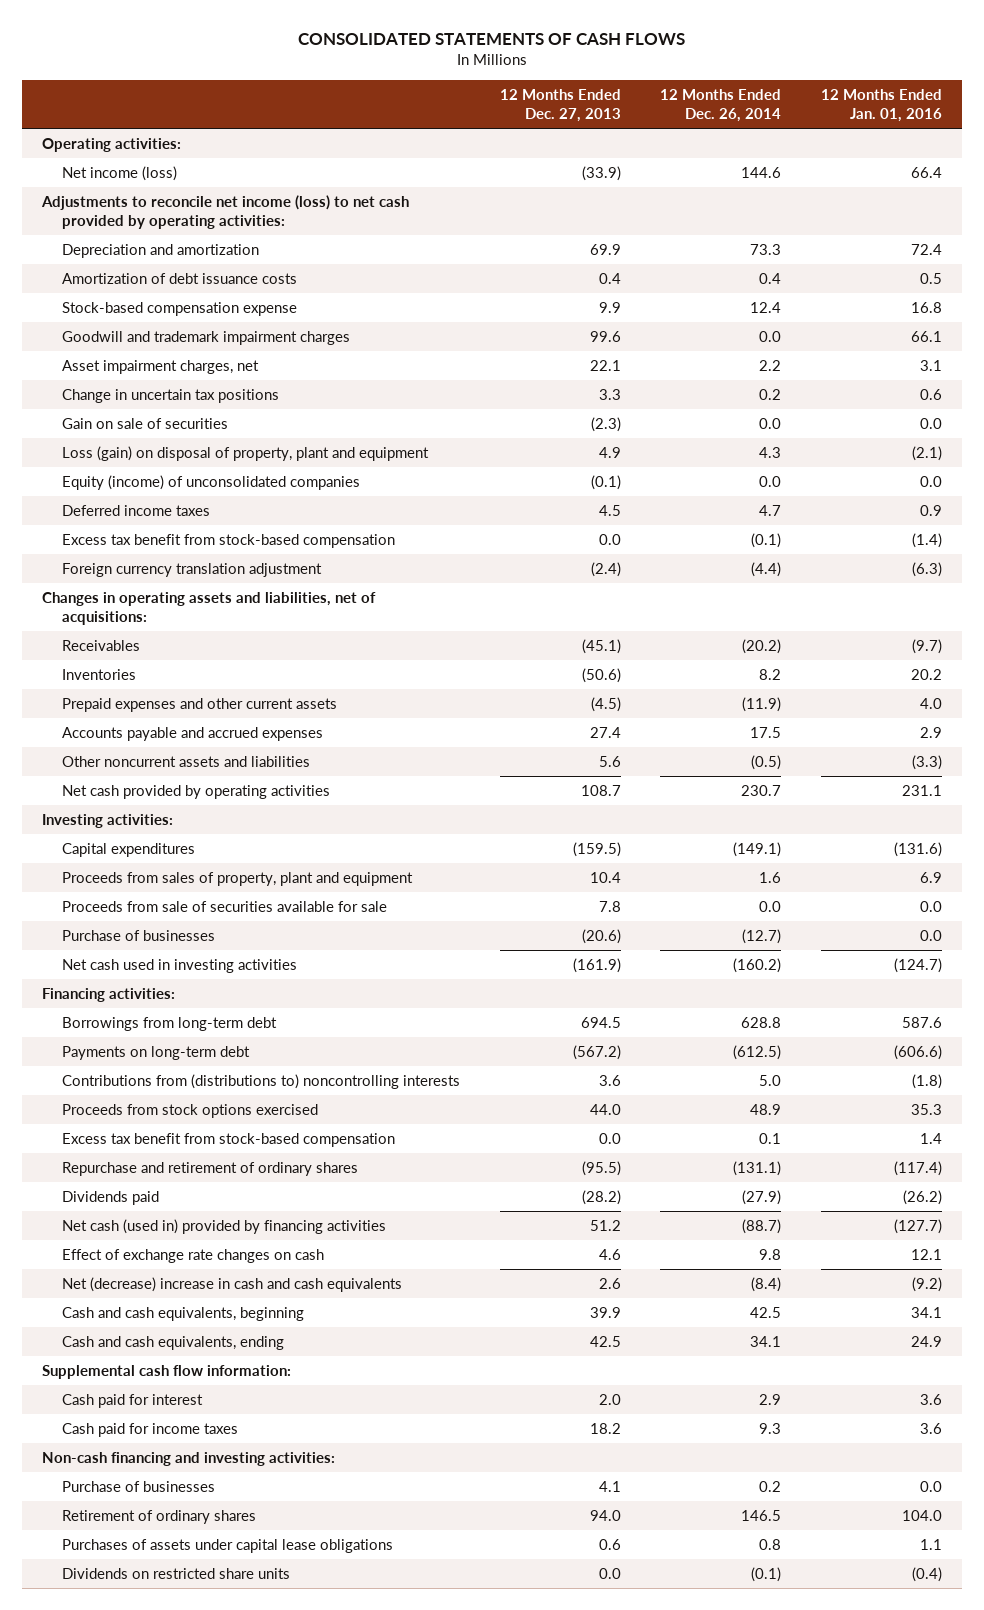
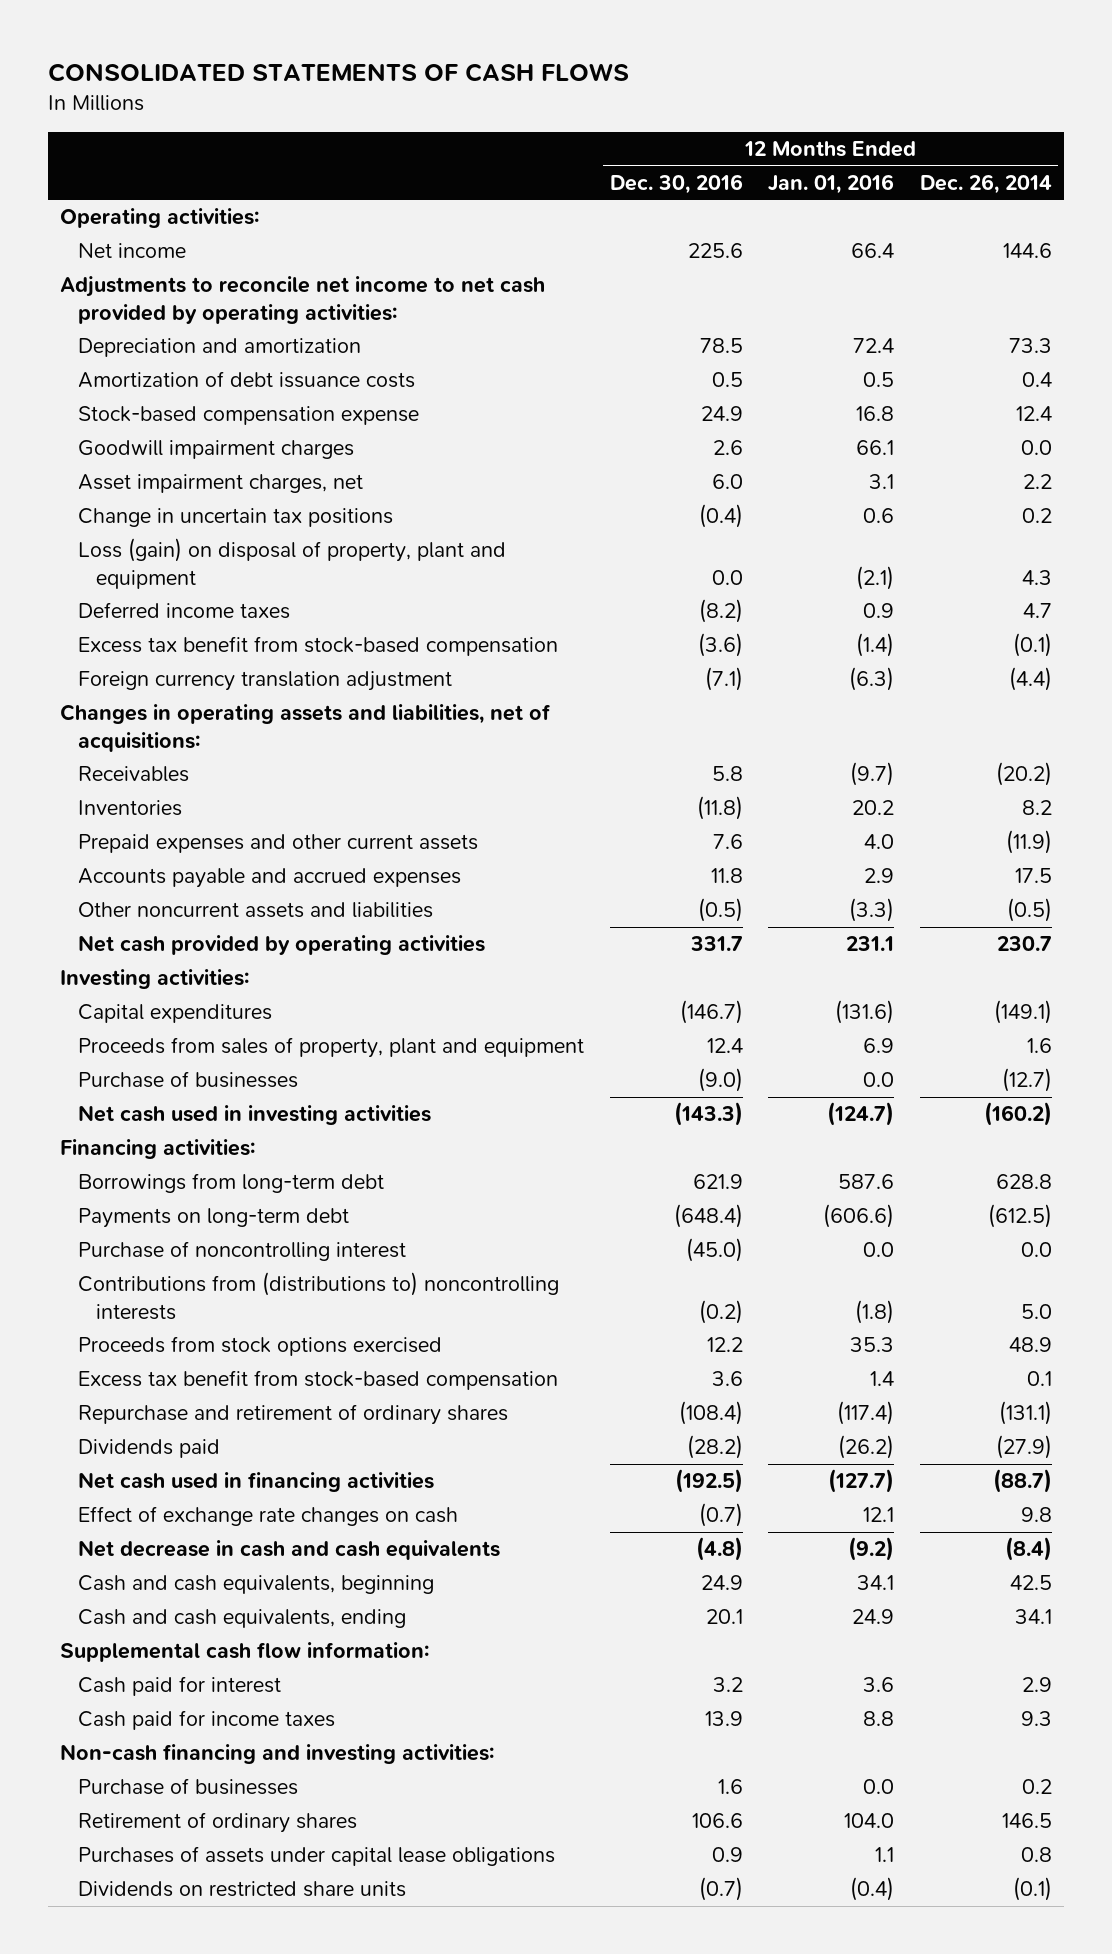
[499,89,621,123] 12 Months Ended Dec. 27, 2013 -> none
none -> [609,173,743,194] Dec. 30, 2016
[61,165,177,181] Net income (loss) -> [78,243,187,259] Net income
[41,194,410,229] Adjustments to reconcile net income (loss) to net cash provided by operating activities: -> [60,276,546,324] Adjustments to reconcile net income to net cash provided by operating activities:
[61,330,350,345] Goodwill and trademark impairment charges -> [78,440,355,460] Goodwill impairment charges
[61,417,228,429] Gain on sale of securities -> none
[61,474,360,490] Equity (income) of unconsolidated companies -> none
[61,900,387,912] Proceeds from sale of securities available for sale -> none
none -> [78,1241,407,1262] Purchase of noncontrolling interest
[61,1218,386,1234] Net cash (used in) provided by financing activities -> [78,1472,435,1493] Net cash used in financing activities
[61,1276,402,1292] Net (decrease) increase in cash and cash equivalents -> [78,1540,501,1561] Net decrease in cash and cash equivalents
[920,1422,943,1434] 3.6 -> [863,1711,895,1727] 8.8

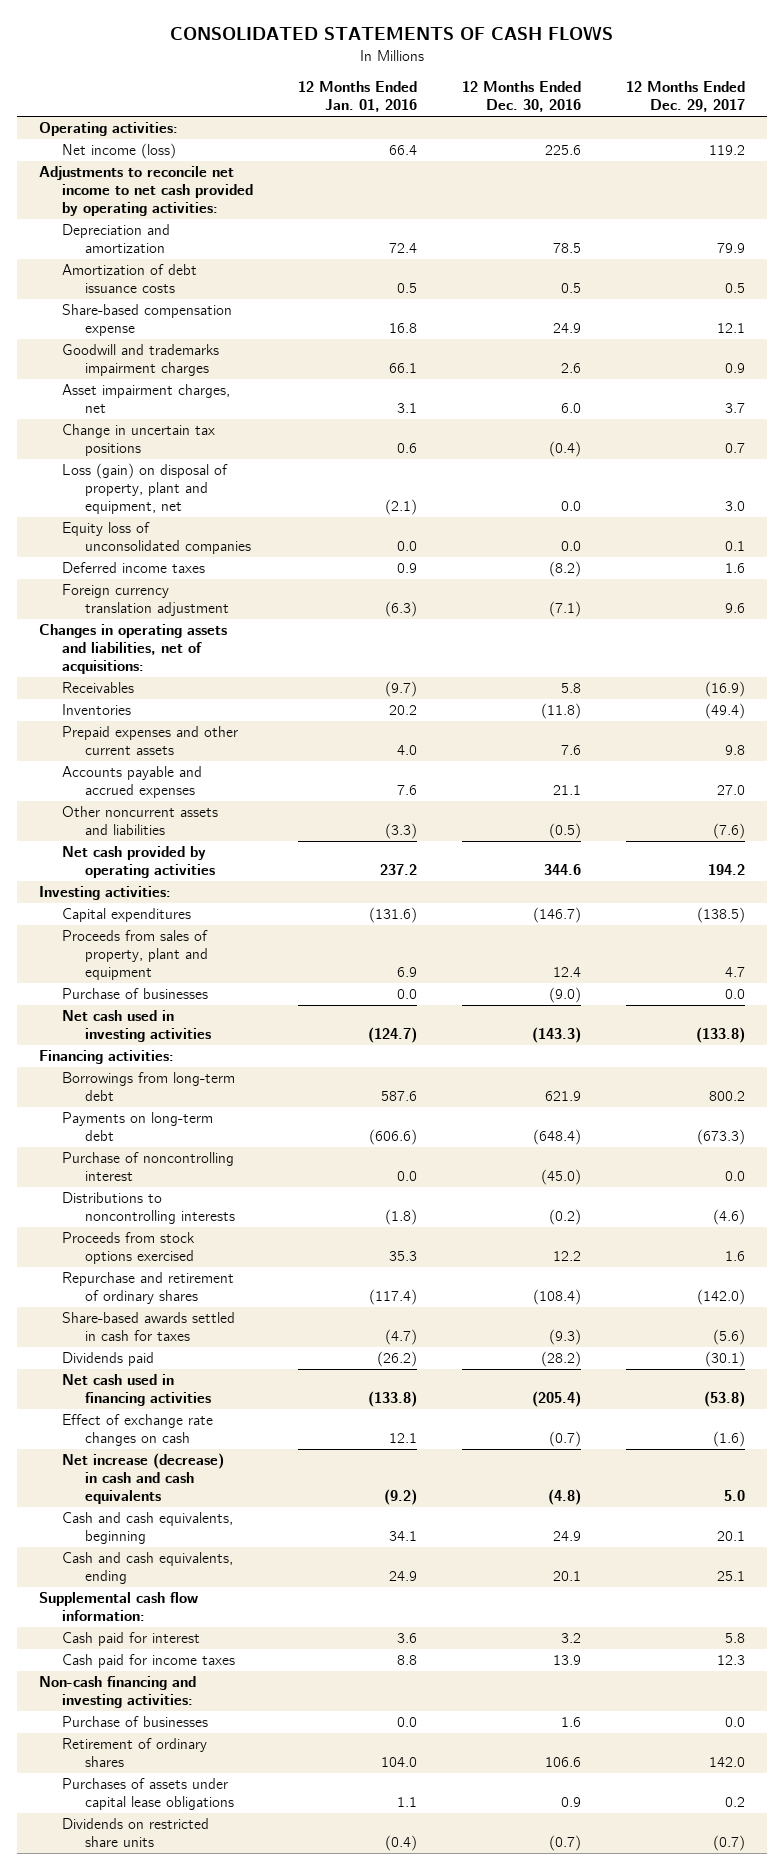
[919,173,1052,194] Dec. 26, 2014 -> none
none -> [625,81,745,113] 12 Months Ended Dec. 29, 2017
[78,243,187,259] Net income -> [61,143,176,160] Net income (loss)
[78,406,420,426] Stock-based compensation expense -> [61,304,232,337] Share-based compensation expense
[78,440,355,460] Goodwill impairment charges -> [61,344,219,377] Goodwill and trademarks impairment charges
[78,538,507,589] Loss (gain) on disposal of property, plant and equipment -> [61,463,228,515] Loss (gain) on disposal of property, plant and equipment, net
none -> [61,522,251,555] Equity loss of unconsolidated companies
[78,636,559,657] Excess tax benefit from stock-based compensation -> none
[710,868,743,884] 11.8 -> [552,785,581,796] 21.1
[864,868,895,884] 2.9 -> [396,785,417,796] 7.6
[689,936,743,952] 331.7 -> [543,864,581,876] 344.6
[846,936,895,952] 231.1 -> [379,864,417,876] 237.2
[78,1272,560,1320] Contributions from (distributions to) noncontrolling interests -> [61,1192,235,1225] Distributions to noncontrolling interests
[78,1370,559,1391] Excess tax benefit from stock-based compensation -> none
none -> [61,1312,235,1342] Share-based awards settled in cash for taxes
[674,1469,743,1494] (192.5) -> [531,1391,581,1408] (205.4)
[828,1469,895,1494] (127.7) -> [367,1391,417,1408] (133.8)
[78,1540,501,1561] Net decrease in cash and cash equivalents -> [61,1453,224,1505] Net increase (decrease) in cash and cash equivalents

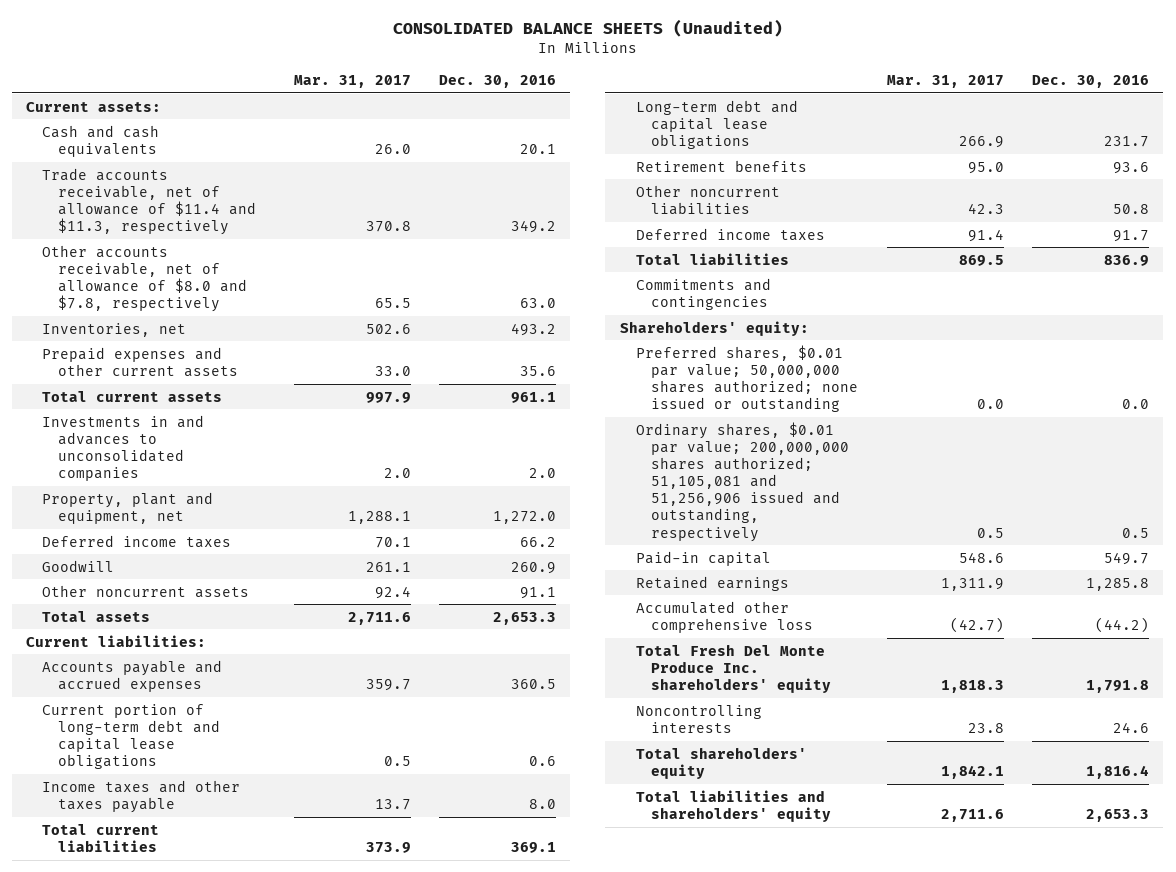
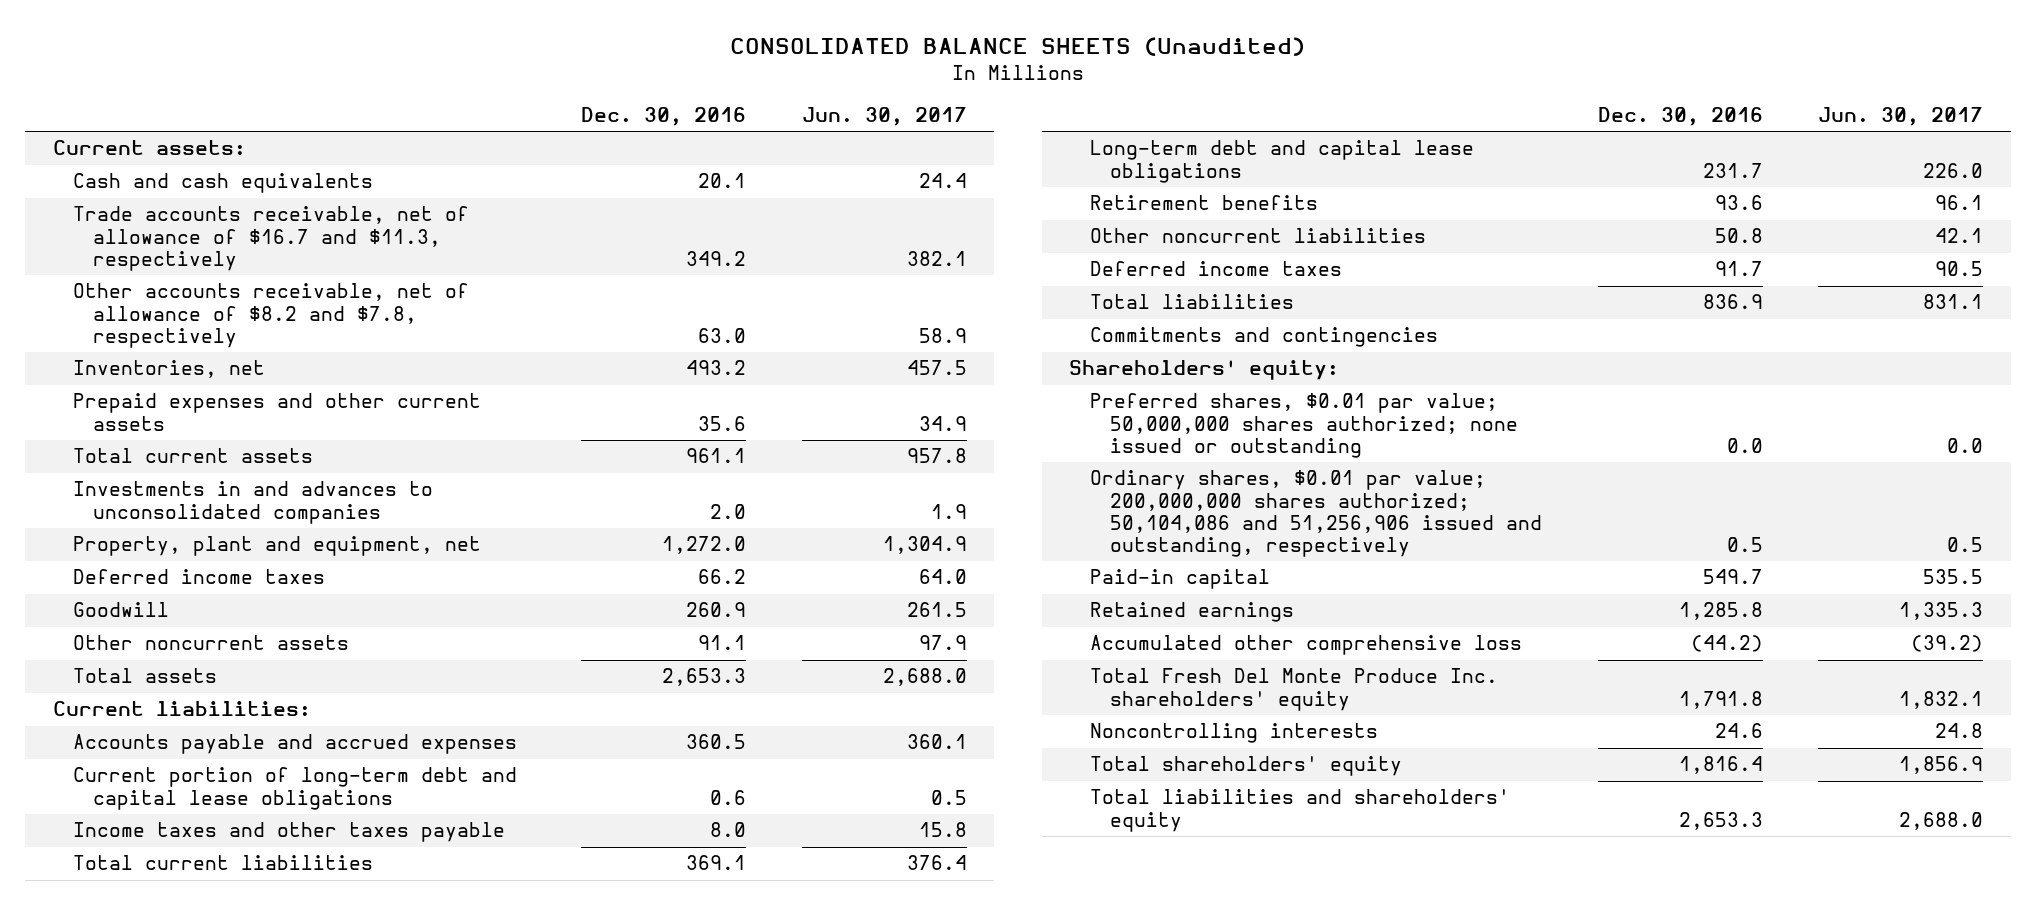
[293,75,411,89] Mar. 31, 2017 -> none
none -> [801,107,967,127] Jun. 30, 2017
[42,167,257,236] Trade accounts receivable, net of allowance of $11.4 and $11.3, respectively -> [73,206,470,271] Trade accounts receivable, net of allowance of $16.7 and $11.3, respectively
[42,244,248,313] Other accounts receivable, net of allowance of $8.0 and $7.8, respectively -> [73,283,470,348] Other accounts receivable, net of allowance of $8.2 and $7.8, respectively
[635,421,850,542] Ordinary shares, $0.01 par value; 200,000,000 shares authorized; 51,105,081 and 51,256,906 issued and outstanding, respectively -> [1089,470,1543,558] Ordinary shares, $0.01 par value; 200,000,000 shares authorized; 50,104,086 and 51,256,906 issued and outstanding, respectively

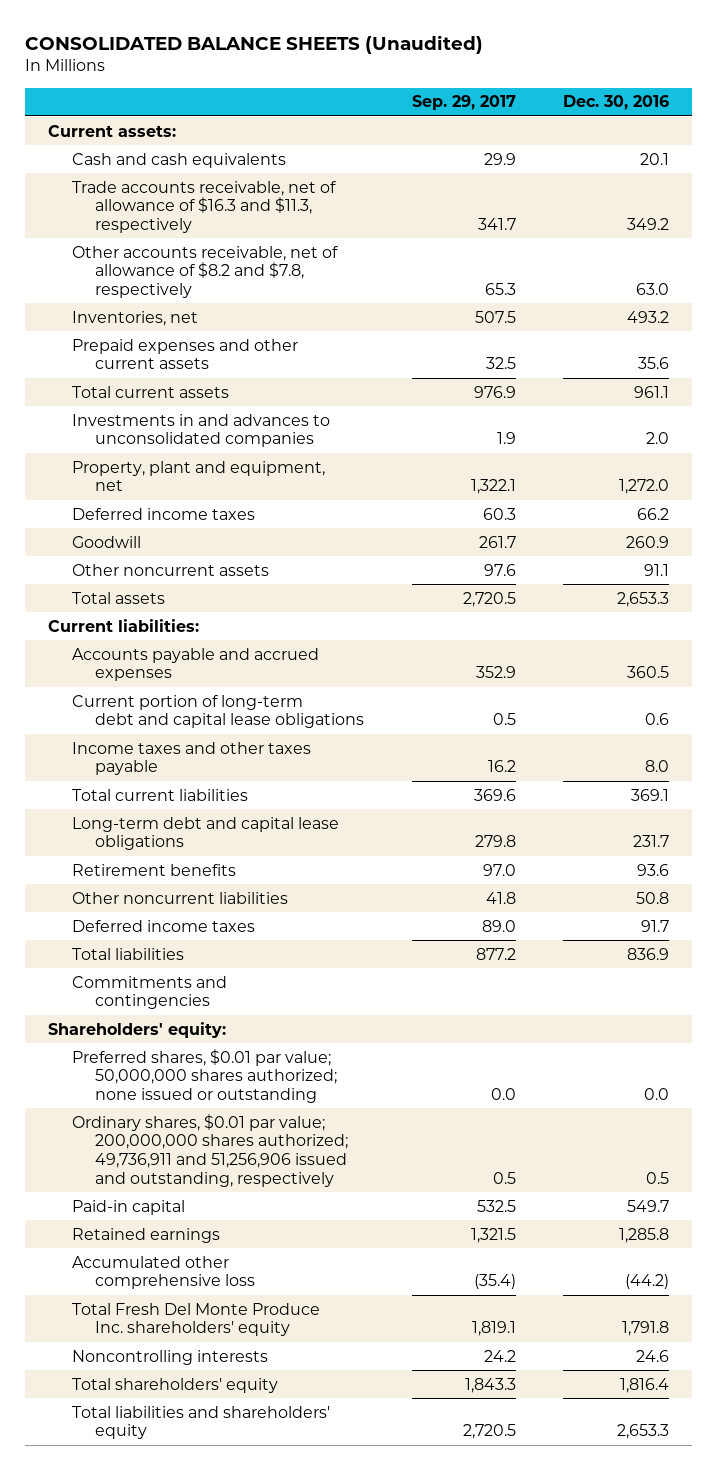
[801,107,967,127] Jun. 30, 2017 -> none
none -> [411,95,516,111] Sep. 29, 2017
[73,206,470,271] Trade accounts receivable, net of allowance of $16.7 and $11.3, respectively -> [71,180,336,234] Trade accounts receivable, net of allowance of $16.3 and $11.3, respectively
[1089,470,1543,558] Ordinary shares, $0.01 par value; 200,000,000 shares authorized; 50,104,086 and 51,256,906 issued and outstanding, respectively -> [71,1113,349,1187] Ordinary shares, $0.01 par value; 200,000,000 shares authorized; 49,736,911 and 51,256,906 issued and outstanding, respectively

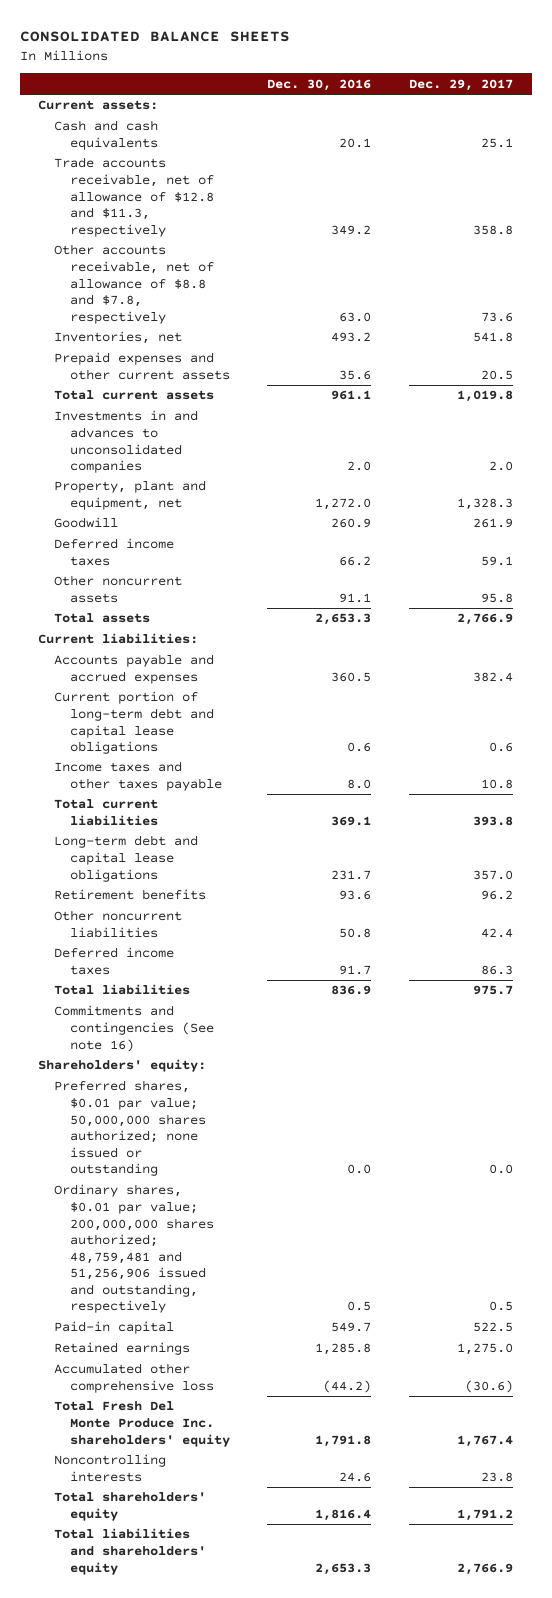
[24,34,483,54] CONSOLIDATED BALANCE SHEETS (Unaudited) -> [19,30,290,42] CONSOLIDATED BALANCE SHEETS
[411,95,516,111] Sep. 29, 2017 -> none
none -> [409,78,514,91] Dec. 29, 2017
[71,180,336,234] Trade accounts receivable, net of allowance of $16.3 and $11.3, respectively -> [54,157,214,237] Trade accounts receivable, net of allowance of $12.8 and $11.3, respectively
[71,245,338,299] Other accounts receivable, net of allowance of $8.2 and $7.8, respectively -> [54,244,214,324] Other accounts receivable, net of allowance of $8.8 and $7.8, respectively
[71,507,255,520] Deferred income taxes -> [54,538,175,566] Deferred income taxes
[71,975,227,1010] Commitments and contingencies -> [54,1005,214,1052] Commitments and contingencies (See note 16)
[71,1113,349,1187] Ordinary shares, $0.01 par value; 200,000,000 shares authorized; 49,736,911 and 51,256,906 issued and outstanding, respectively -> [54,1184,214,1314] Ordinary shares, $0.01 par value; 200,000,000 shares authorized; 48,759,481 and 51,256,906 issued and outstanding, respectively

